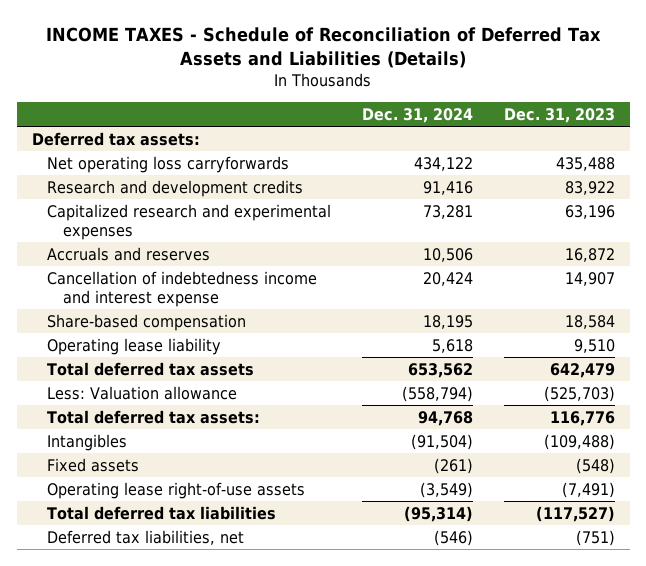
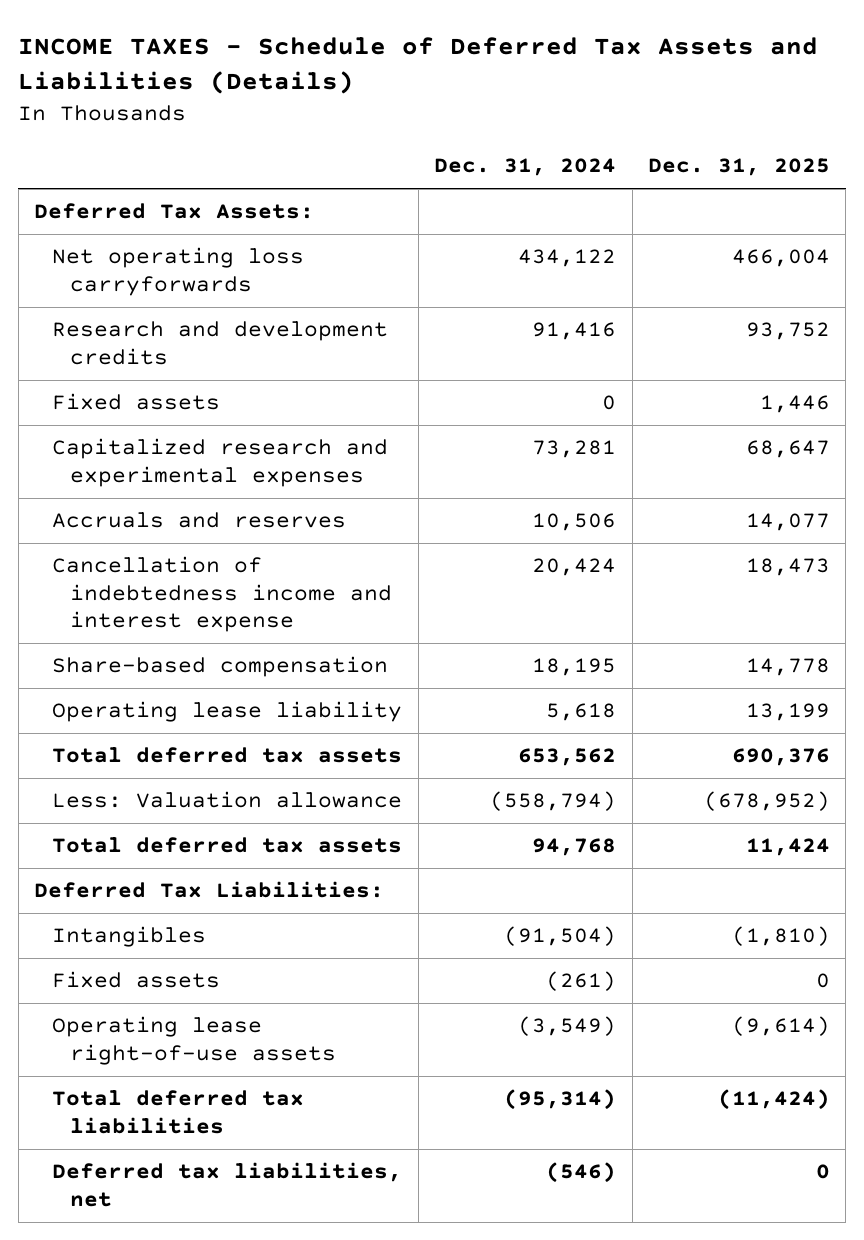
[46,26,602,69] INCOME TAXES - Schedule of Reconciliation of Deferred Tax Assets and Liabilities (Details) -> [18,36,819,95] INCOME TAXES - Schedule of Deferred Tax Assets and Liabilities (Details)
[503,107,615,123] Dec. 31, 2023 -> none
none -> [648,158,831,177] Dec. 31, 2025
[31,131,200,146] Deferred tax assets: -> [34,203,315,220] Deferred Tax Assets:
none -> [52,393,221,411] Fixed assets
[47,409,261,424] Total deferred tax assets: -> [52,837,403,854] Total deferred tax assets
none -> [34,881,385,899] Deferred Tax Liabilities:

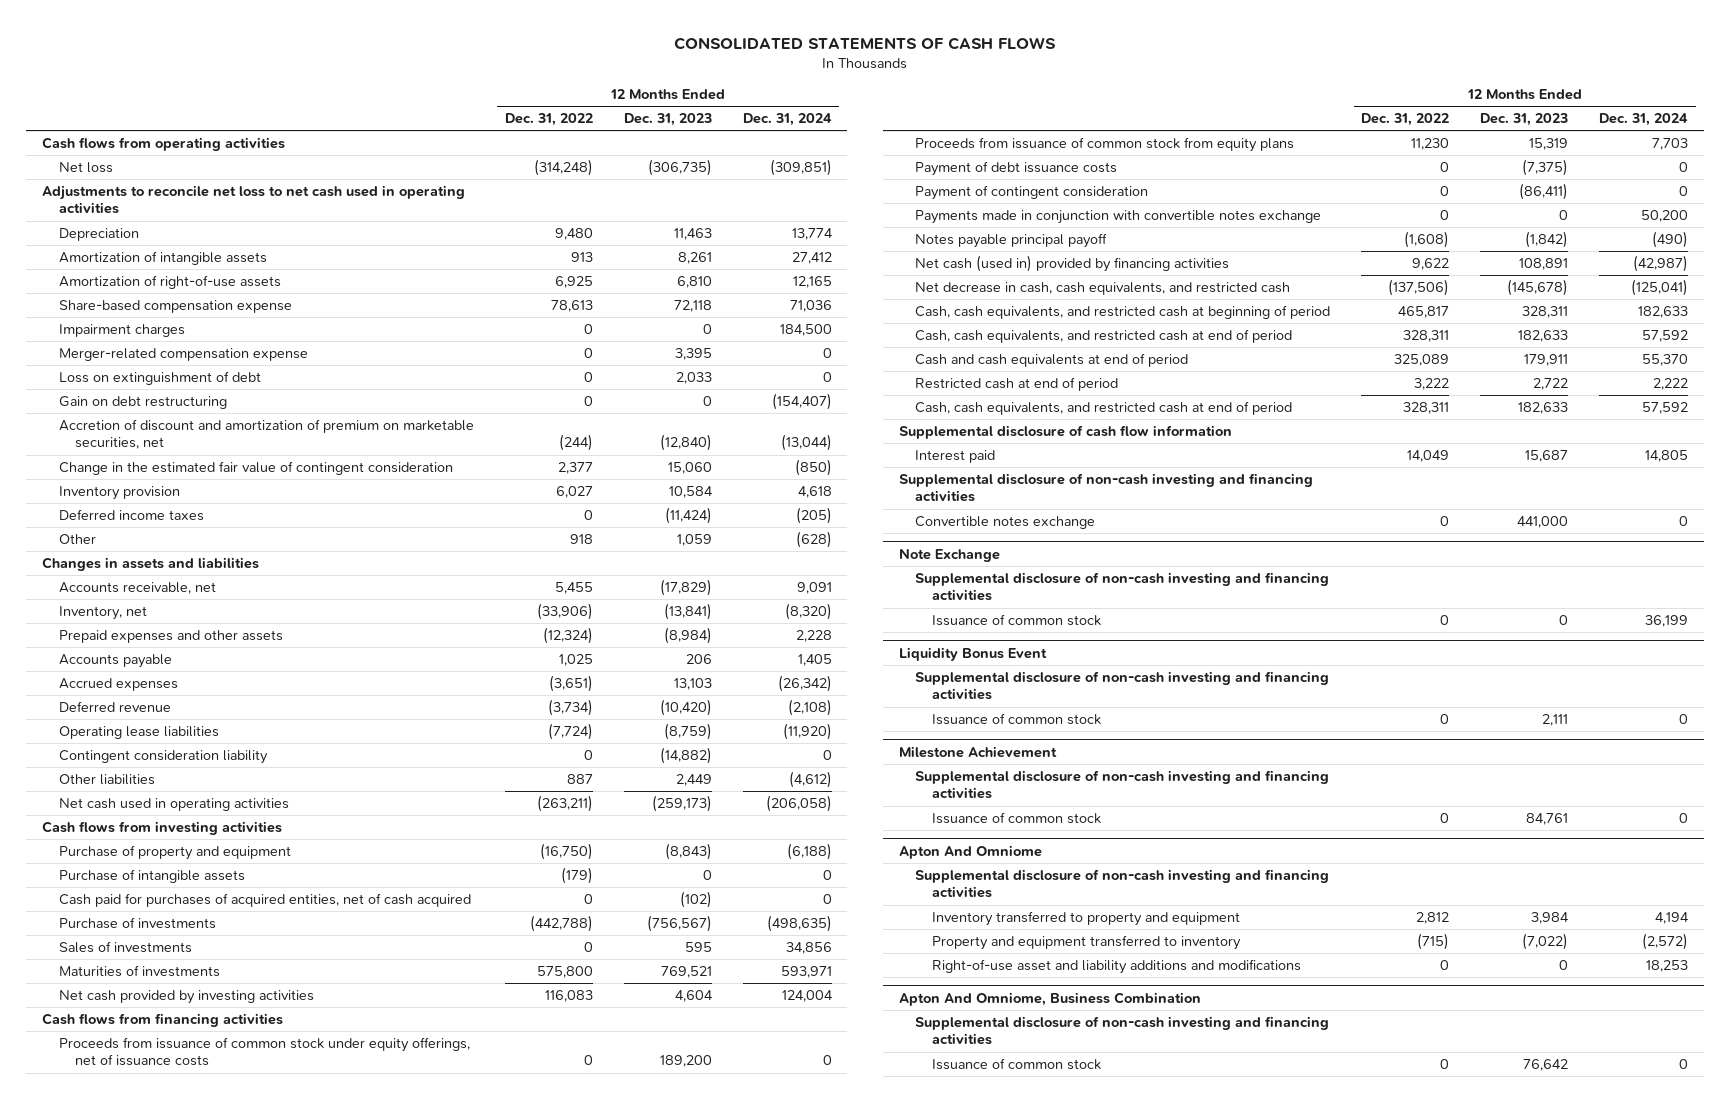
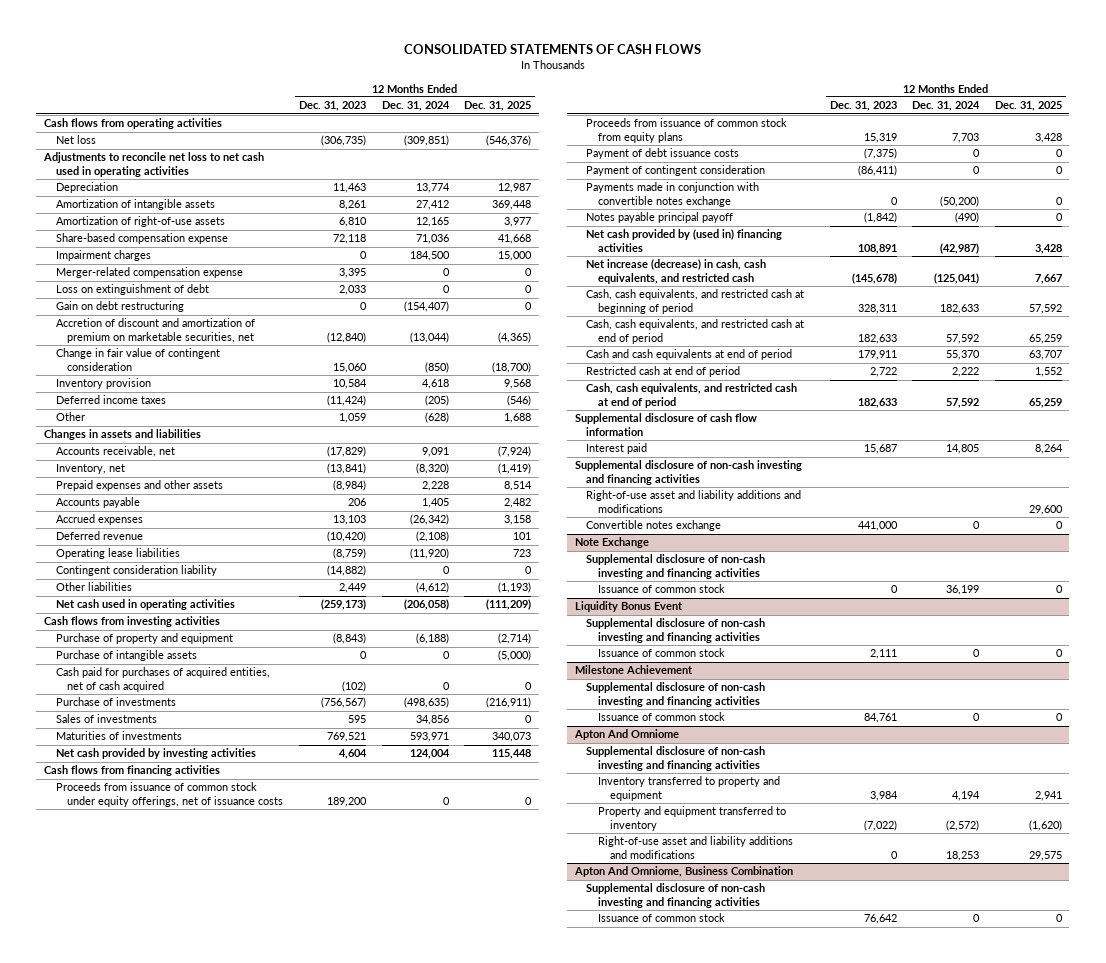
[504,113,593,127] Dec. 31, 2022 -> none
none -> [464,101,532,112] Dec. 31, 2025
[58,460,453,475] Change in the estimated fair value of contingent consideration -> [55,348,220,371] Change in fair value of contingent consideration
[1641,209,1689,222] 50,200 -> [940,195,980,207] (50,200)
[915,254,1230,272] Net cash (used in) provided by financing activities -> [586,229,783,252] Net cash provided by (used in) financing activities
[915,281,1291,295] Net decrease in cash, cash equivalents, and restricted cash -> [586,259,767,284] Net increase (decrease) in cash, cash equivalents, and restricted cash
none -> [586,490,802,513] Right-of-use asset and liability additions and modifications

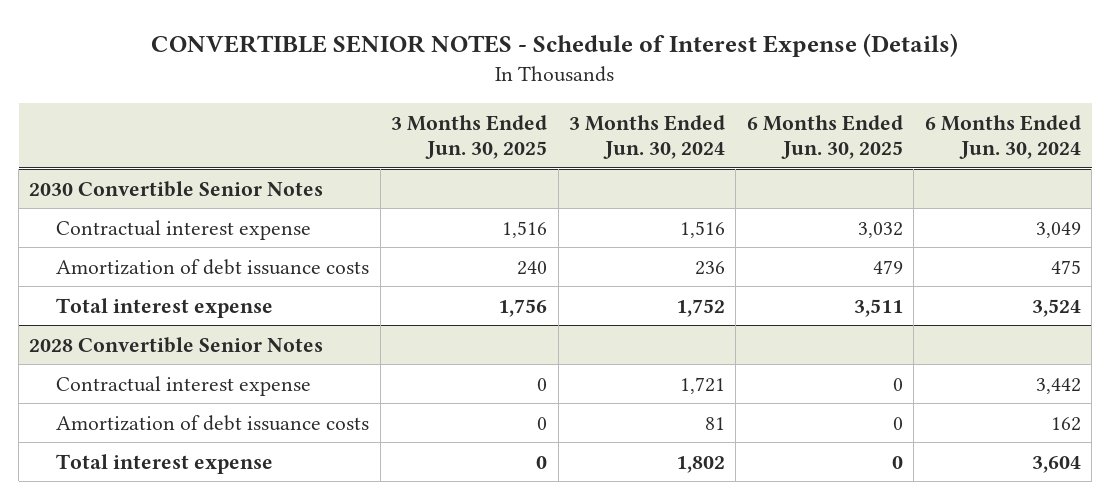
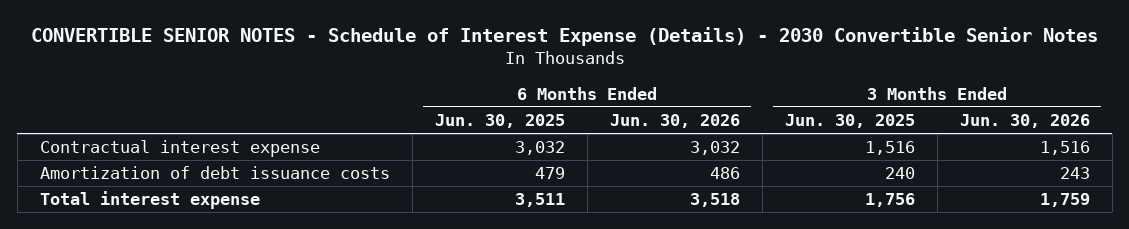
[151,33,959,58] CONVERTIBLE SENIOR NOTES - Schedule of Interest Expense (Details) -> [30,27,1098,47] CONVERTIBLE SENIOR NOTES - Schedule of Interest Expense (Details) - 2030 Convertible Senior Notes
[569,114,726,160] 3 Months Ended Jun. 30, 2024 -> none
[924,114,1081,160] 6 Months Ended Jun. 30, 2024 -> none
none -> [609,113,740,128] Jun. 30, 2026
none -> [959,113,1090,128] Jun. 30, 2026
[29,180,324,197] 2030 Convertible Senior Notes -> none
[29,336,324,353] 2028 Convertible Senior Notes -> none
[56,375,312,396] Contractual interest expense -> none
[56,414,370,431] Amortization of debt issuance costs -> none
[56,453,274,474] Total interest expense -> none

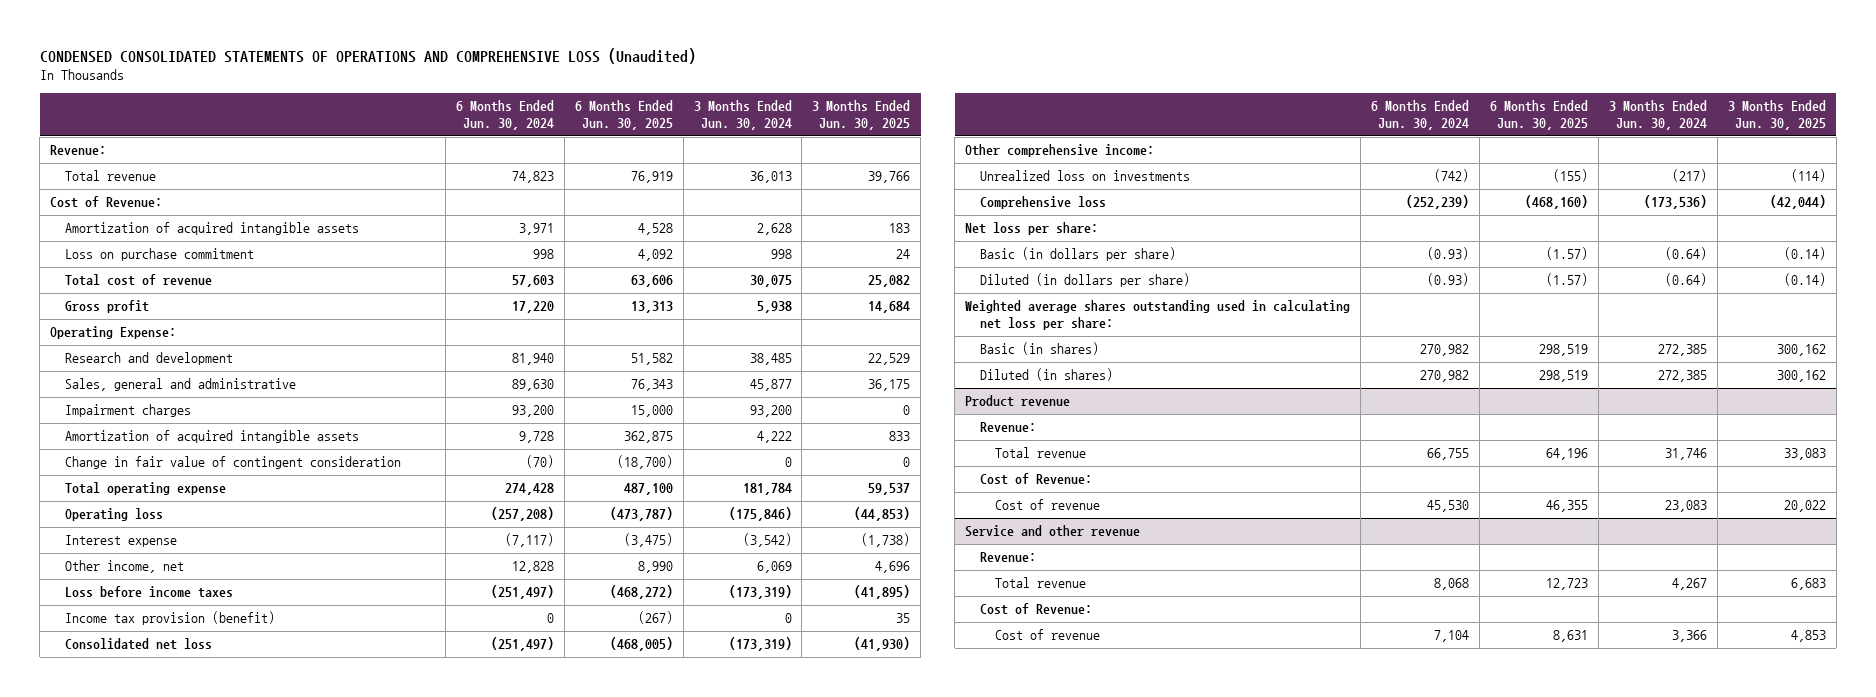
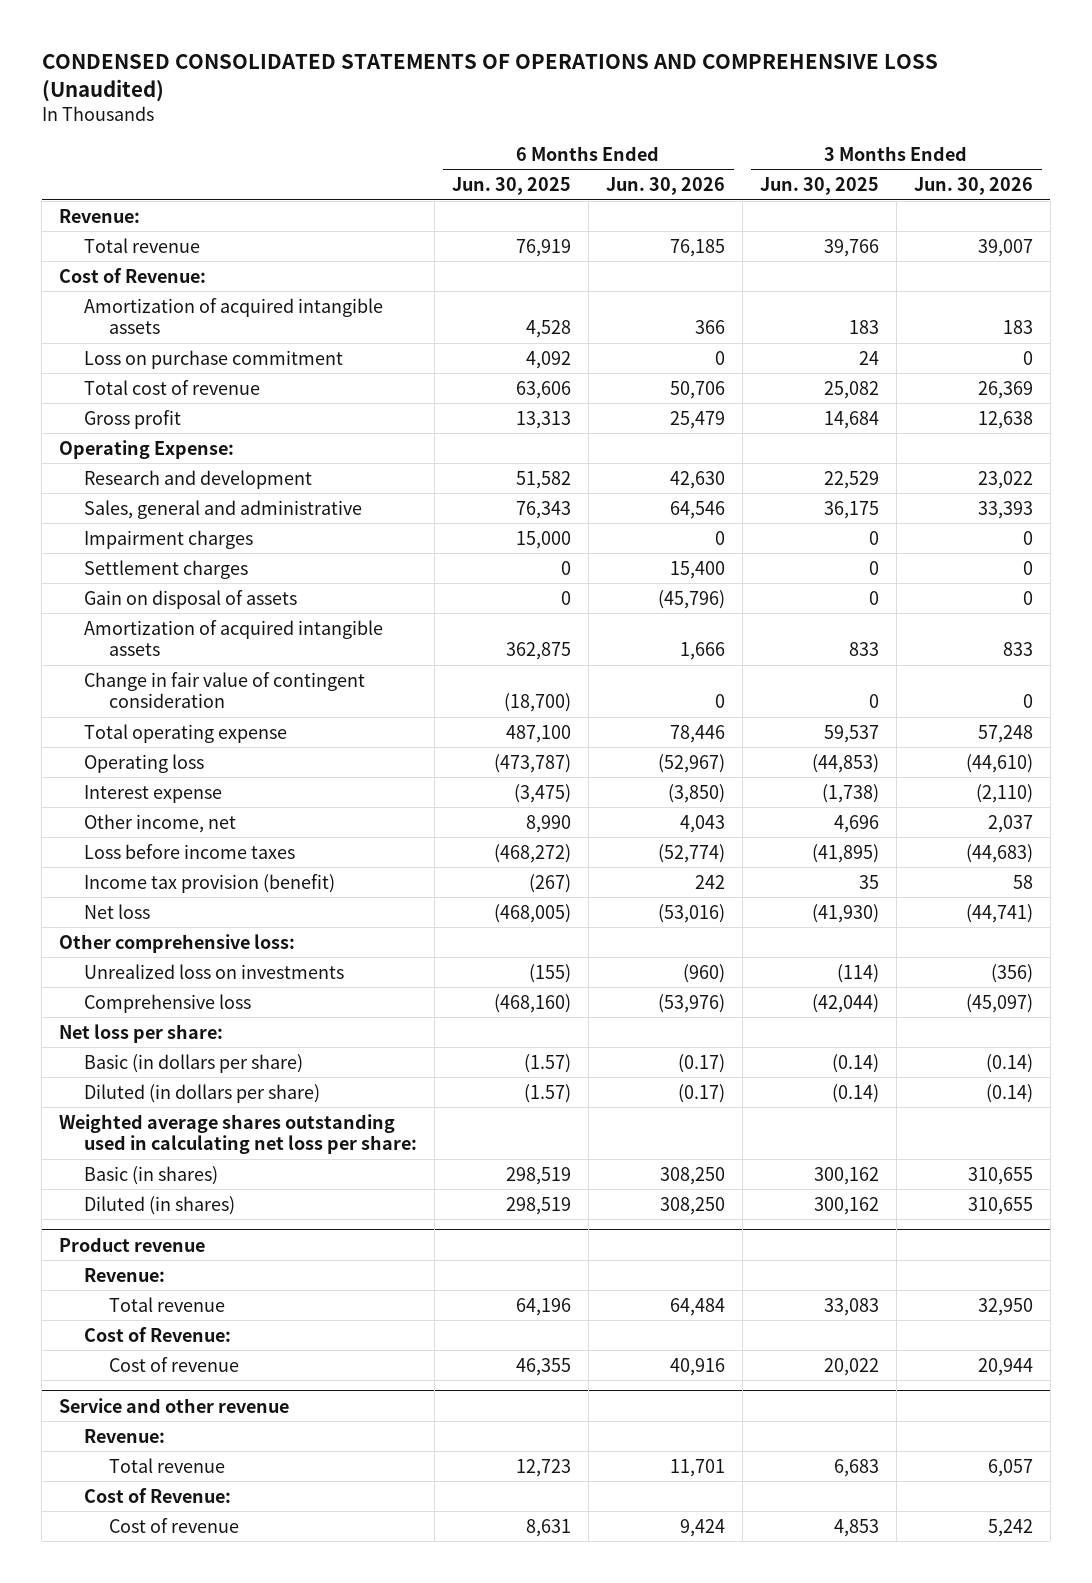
[455,100,554,131] 6 Months Ended Jun. 30, 2024 -> none
[693,100,792,131] 3 Months Ended Jun. 30, 2024 -> none
none -> [605,177,725,196] Jun. 30, 2026
none -> [913,177,1033,196] Jun. 30, 2026
none -> [83,559,248,579] Settlement charges
none -> [83,589,297,609] Gain on disposal of assets
[64,638,212,651] Consolidated net loss -> [83,903,150,919] Net loss
[965,144,1155,158] Other comprehensive income: -> [59,933,296,953] Other comprehensive loss:

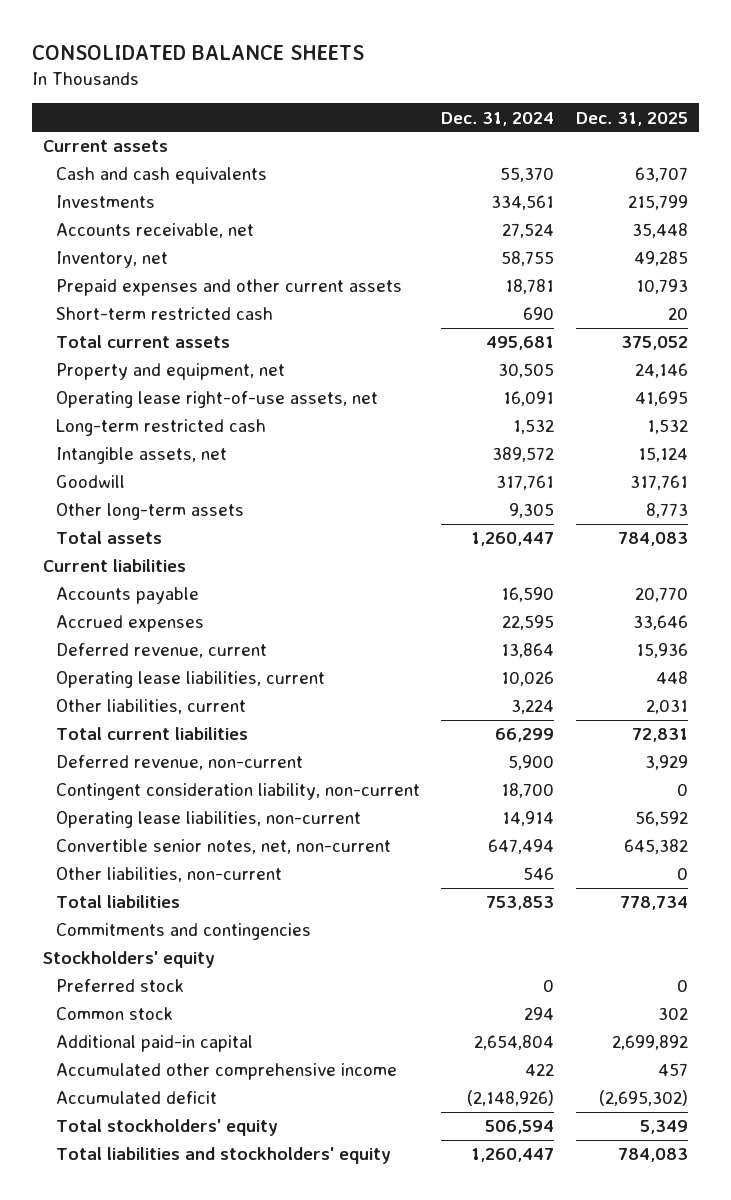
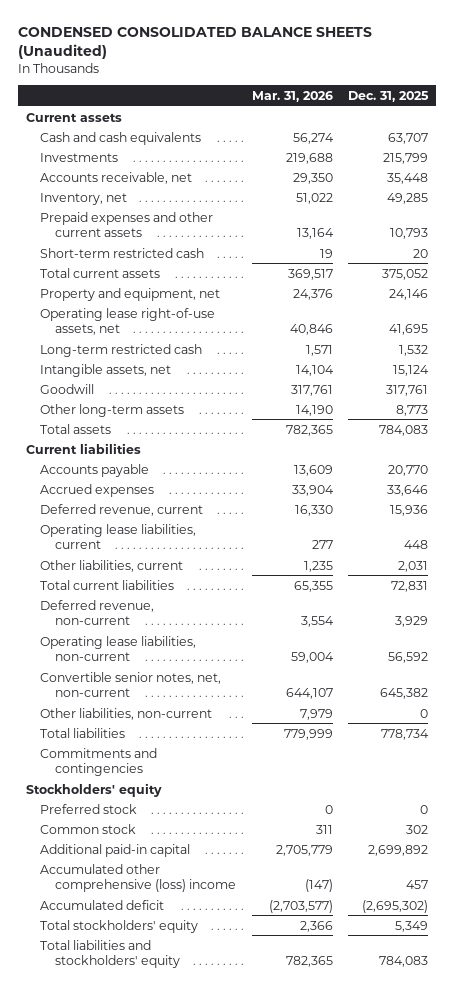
[31,45,364,61] CONSOLIDATED BALANCE SHEETS -> [17,27,372,60] CONDENSED CONSOLIDATED BALANCE SHEETS (Unaudited)
[441,111,555,126] Dec. 31, 2024 -> none
none -> [251,91,333,103] Mar. 31, 2026
[55,783,420,801] Contingent consideration liability, non-current -> none
[55,1063,397,1081] Accumulated other comprehensive income -> [40,863,237,892] Accumulated other comprehensive (loss) income

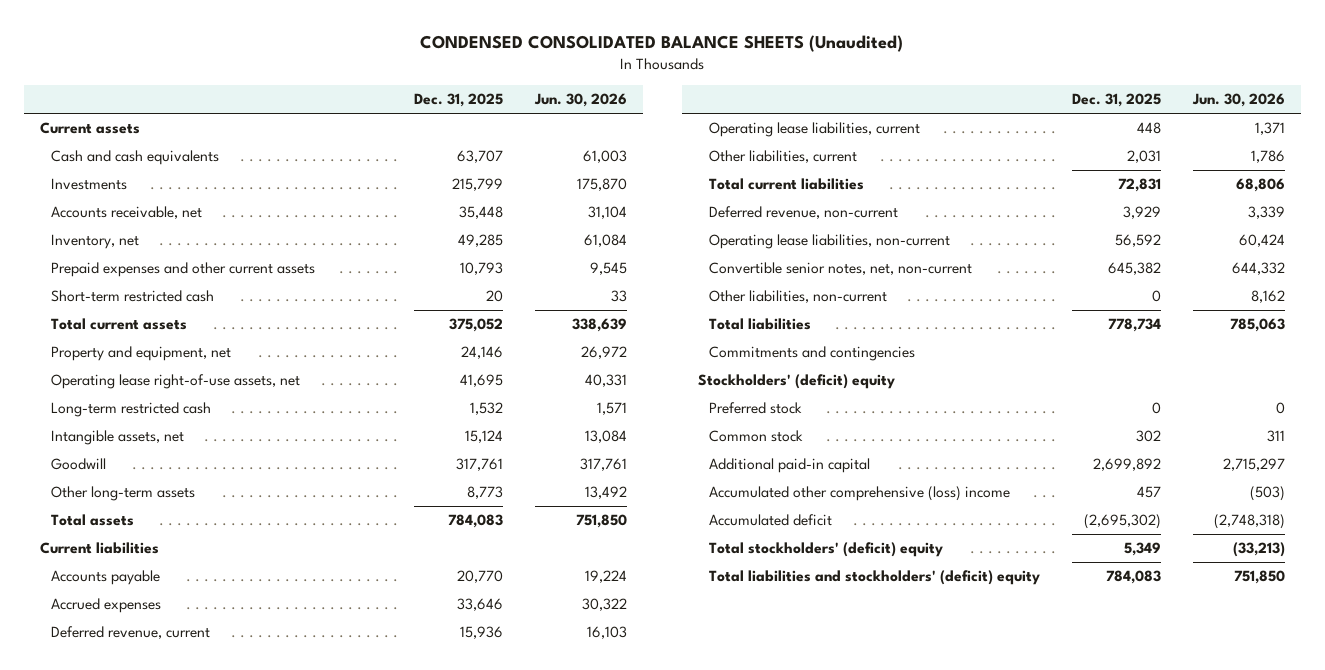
[251,91,333,103] Mar. 31, 2026 -> none
none -> [533,93,627,108] Jun. 30, 2026
[25,782,162,797] Stockholders' equity -> [698,374,896,390] Stockholders' (deficit) equity
[40,919,199,933] Total stockholders' equity -> [709,542,944,558] Total stockholders' (deficit) equity
[40,939,181,968] Total liabilities and stockholders' equity -> [709,570,1041,586] Total liabilities and stockholders' (deficit) equity

